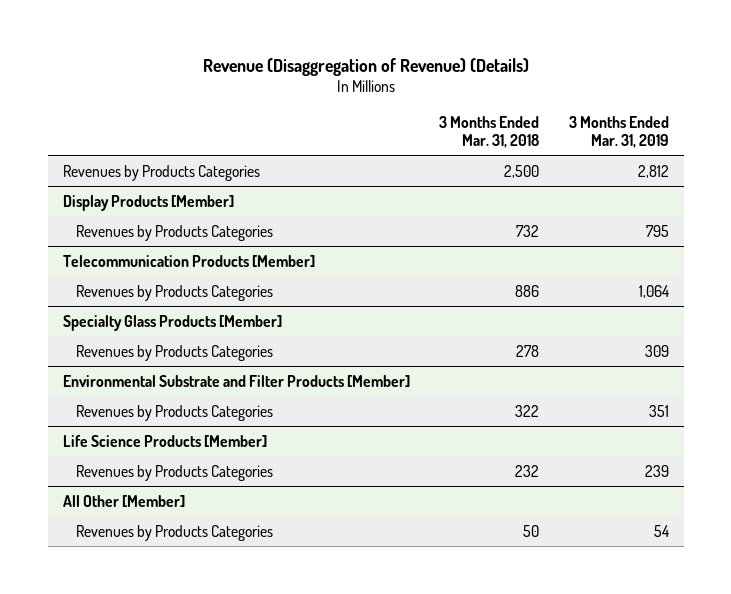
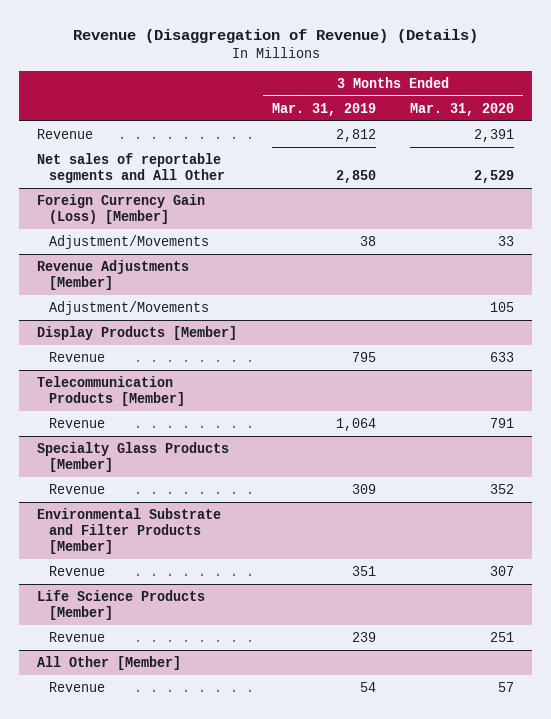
[439,116,540,148] 3 Months Ended Mar. 31, 2018 -> none
none -> [410,102,515,116] Mar. 31, 2020
[62,164,260,181] Revenues by Products Categories -> [36,128,93,139] Revenue
none -> [36,152,225,183] Net sales of reportable segments and All Other
none -> [36,193,205,224] Foreign Currency Gain (Loss) [Member]
none -> [48,234,209,249] Adjustment/Movements
none -> [36,259,189,290] Revenue Adjustments [Member]
none -> [48,300,209,315] Adjustment/Movements
[76,224,274,241] Revenues by Products Categories -> [48,351,105,362] Revenue
[76,284,274,301] Revenues by Products Categories -> [48,417,105,428] Revenue
[76,344,274,361] Revenues by Products Categories -> [48,483,105,494] Revenue
[76,404,274,421] Revenues by Products Categories -> [48,565,105,576] Revenue
[76,464,274,481] Revenues by Products Categories -> [48,631,105,642] Revenue
[76,524,274,541] Revenues by Products Categories -> [48,681,105,692] Revenue

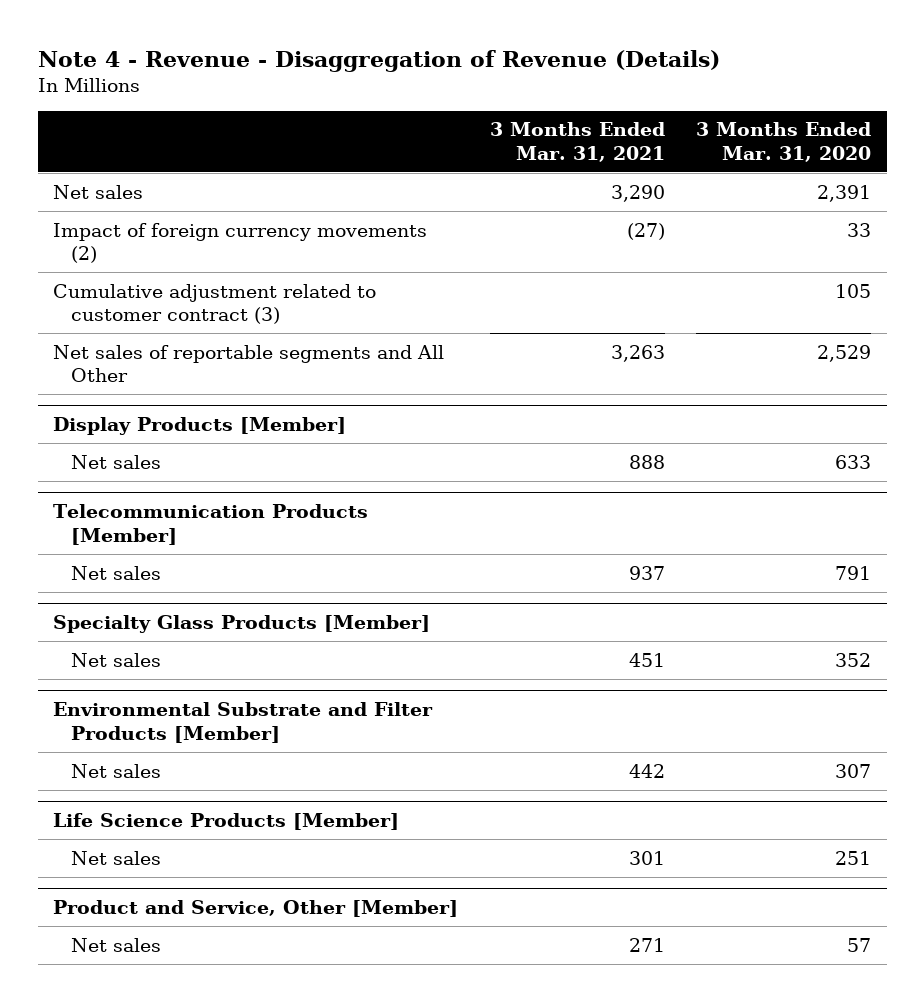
[72,28,478,43] Revenue (Disaggregation of Revenue) (Details) -> [37,49,720,72] Note 4 - Revenue - Disaggregation of Revenue (Details)
[271,102,376,116] Mar. 31, 2019 -> none
none -> [489,122,665,162] 3 Months Ended Mar. 31, 2021
[36,128,93,139] Revenue -> [53,184,144,199] Net sales
none -> [53,222,428,264] Impact of foreign currency movements (2)
none -> [53,283,377,325] Cumulative adjustment related to customer contract (3)
[36,193,205,224] Foreign Currency Gain (Loss) [Member] -> none
[48,234,209,249] Adjustment/Movements -> none
[36,259,189,290] Revenue Adjustments [Member] -> none
[48,300,209,315] Adjustment/Movements -> none
[48,351,105,362] Revenue -> [70,454,161,469] Net sales
[48,417,105,428] Revenue -> [70,565,161,580] Net sales
[48,483,105,494] Revenue -> [70,652,161,667] Net sales
[48,565,105,576] Revenue -> [70,763,161,778] Net sales
[36,655,181,670] All Other [Member] -> none
[48,631,105,642] Revenue -> [70,850,161,865] Net sales
none -> [53,900,459,918] Product and Service, Other [Member]
[48,681,105,692] Revenue -> [70,937,161,952] Net sales

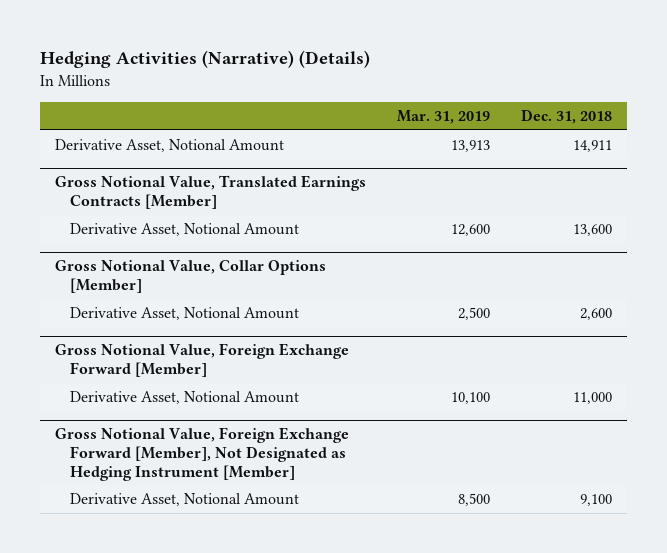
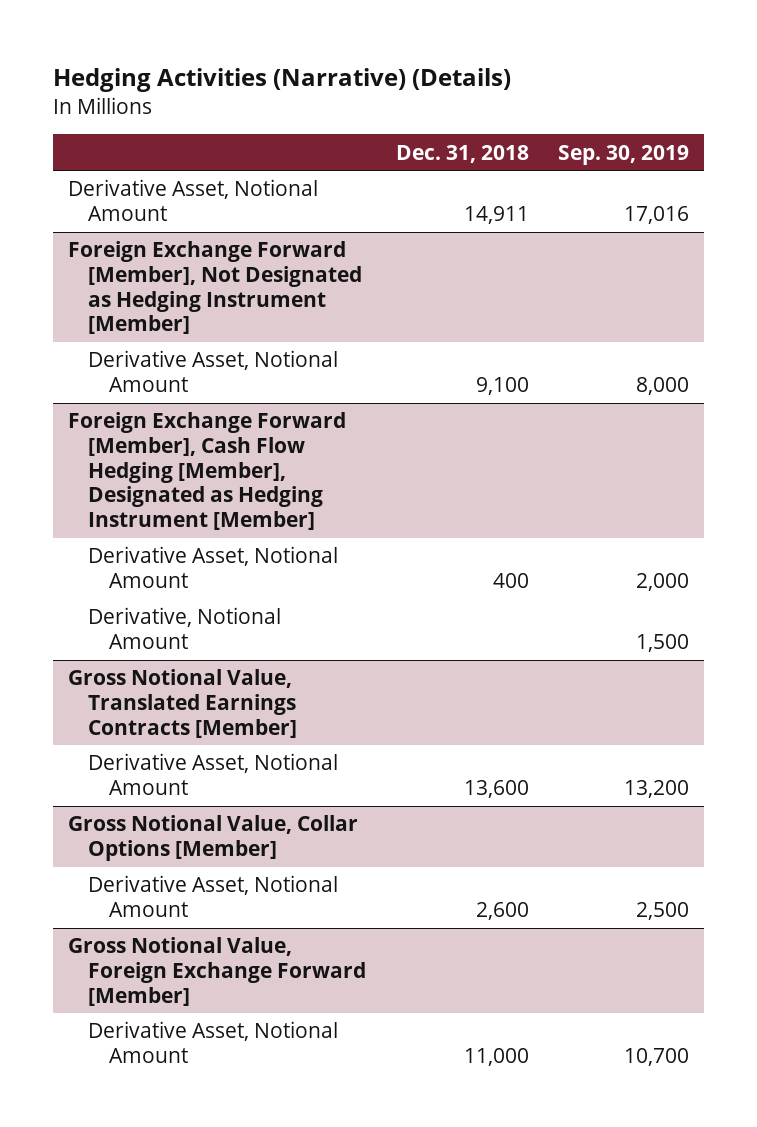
[396,110,490,125] Mar. 31, 2019 -> none
none -> [557,144,689,165] Sep. 30, 2019
none -> [68,241,363,335] Foreign Exchange Forward [Member], Not Designated as Hedging Instrument [Member]
none -> [88,350,339,392] Derivative Asset, Notional Amount
none -> [68,412,347,531] Foreign Exchange Forward [Member], Cash Flow Hedging [Member], Designated as Hedging Instrument [Member]
none -> [88,546,339,588] Derivative Asset, Notional Amount
none -> [88,607,282,649] Derivative, Notional Amount
[55,427,350,481] Gross Notional Value, Foreign Exchange Forward [Member], Not Designated as Hedging Instrument [Member] -> none
[70,493,300,507] Derivative Asset, Notional Amount -> none

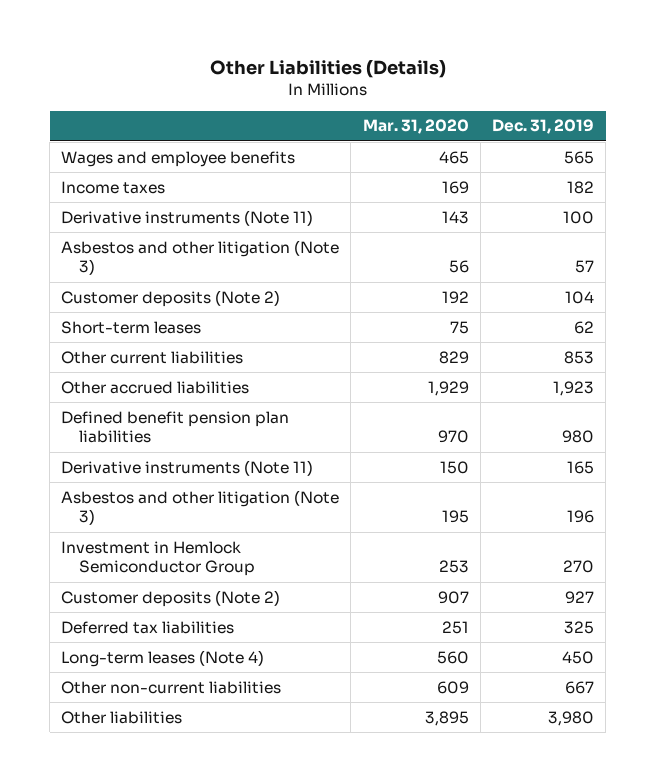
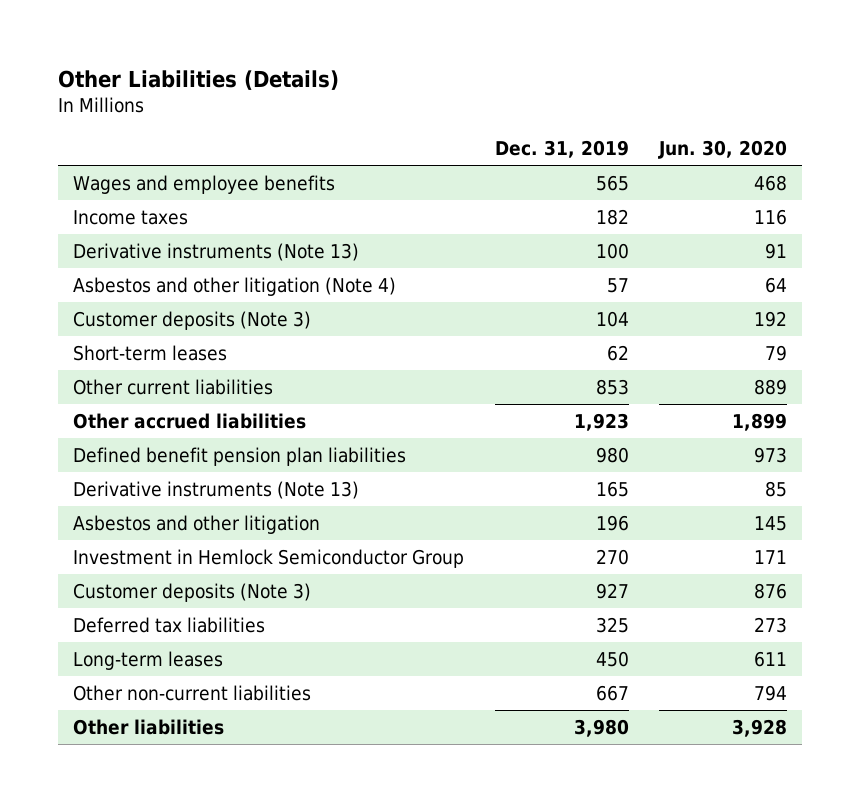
[362,119,469,135] Mar. 31, 2020 -> none
none -> [657,139,787,159] Jun. 30, 2020
[61,209,314,226] Derivative instruments (Note 11) -> [73,242,360,261] Derivative instruments (Note 13)
[61,239,340,276] Asbestos and other litigation (Note 3) -> [73,276,397,296] Asbestos and other litigation (Note 4)
[61,289,281,307] Customer deposits (Note 2) -> [73,310,312,330] Customer deposits (Note 3)
[61,459,314,476] Derivative instruments (Note 11) -> [73,480,360,499] Derivative instruments (Note 13)
[61,489,340,526] Asbestos and other litigation (Note 3) -> [73,514,321,534] Asbestos and other litigation
[61,589,281,607] Customer deposits (Note 2) -> [73,582,312,602] Customer deposits (Note 3)
[61,649,265,667] Long-term leases (Note 4) -> [73,650,224,670] Long-term leases

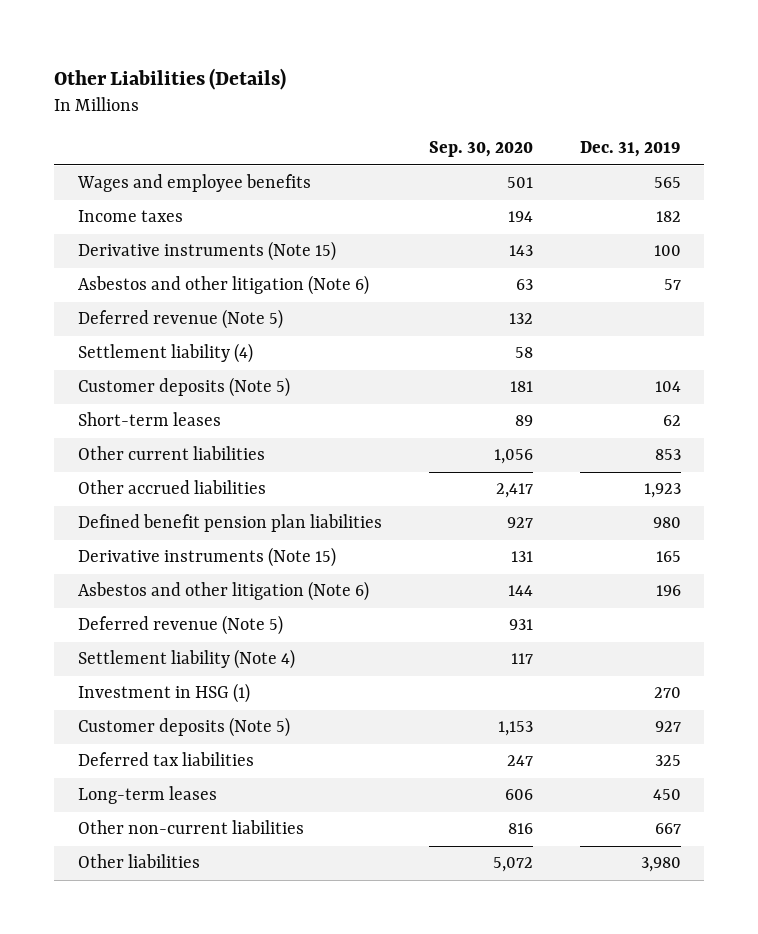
[657,139,787,159] Jun. 30, 2020 -> none
none -> [428,141,533,158] Sep. 30, 2020
[73,242,360,261] Derivative instruments (Note 13) -> [77,241,336,262] Derivative instruments (Note 15)
[73,276,397,296] Asbestos and other litigation (Note 4) -> [77,275,369,296] Asbestos and other litigation (Note 6)
none -> [77,309,283,330] Deferred revenue (Note 5)
none -> [77,343,253,364] Settlement liability (4)
[73,310,312,330] Customer deposits (Note 3) -> [77,377,290,398] Customer deposits (Note 5)
[73,480,360,499] Derivative instruments (Note 13) -> [77,547,336,568] Derivative instruments (Note 15)
[73,514,321,534] Asbestos and other litigation -> [77,581,369,602] Asbestos and other litigation (Note 6)
none -> [77,615,283,636] Deferred revenue (Note 5)
none -> [77,649,295,670] Settlement liability (Note 4)
[73,548,465,568] Investment in Hemlock Semiconductor Group -> [77,683,250,704] Investment in HSG (1)
[73,582,312,602] Customer deposits (Note 3) -> [77,717,290,738] Customer deposits (Note 5)

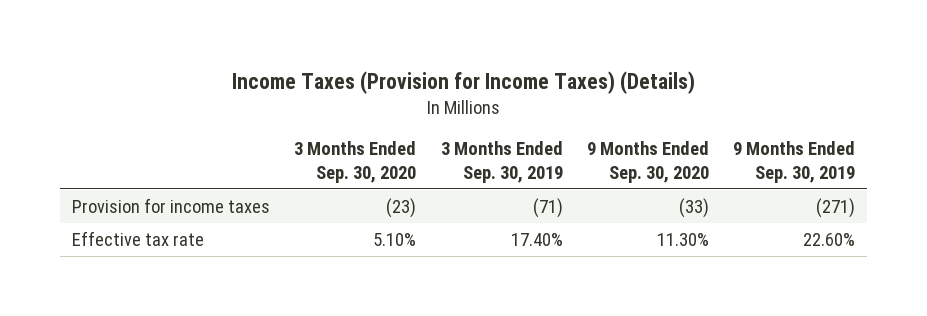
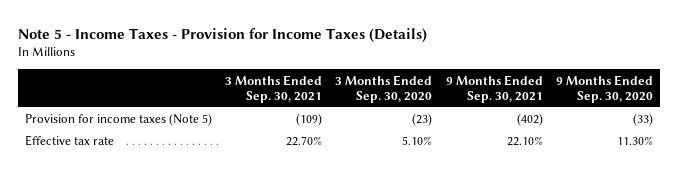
[231,70,695,94] Income Taxes (Provision for Income Taxes) (Details) -> [18,27,428,43] Note 5 - Income Taxes - Provision for Income Taxes (Details)
[440,141,563,184] 3 Months Ended Sep. 30, 2019 -> none
[733,141,856,184] 9 Months Ended Sep. 30, 2019 -> none
none -> [225,74,323,104] 3 Months Ended Sep. 30, 2021
none -> [445,74,543,104] 9 Months Ended Sep. 30, 2021
[72,198,271,214] Provision for income taxes -> [24,113,212,127] Provision for income taxes (Note 5)

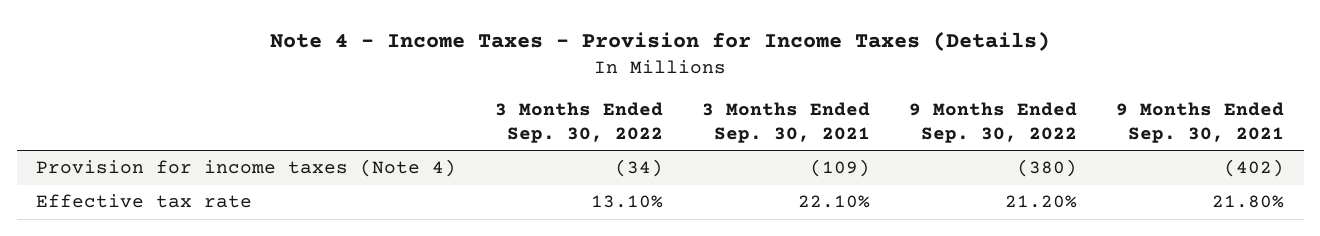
[18,27,428,43] Note 5 - Income Taxes - Provision for Income Taxes (Details) -> [270,30,1051,51] Note 4 - Income Taxes - Provision for Income Taxes (Details)
[335,74,433,104] 3 Months Ended Sep. 30, 2020 -> none
[556,74,654,104] 9 Months Ended Sep. 30, 2020 -> none
none -> [495,101,664,143] 3 Months Ended Sep. 30, 2022
none -> [909,101,1078,143] 9 Months Ended Sep. 30, 2022
[24,113,212,127] Provision for income taxes (Note 5) -> [36,159,457,178] Provision for income taxes (Note 4)
[286,136,323,147] 22.70% -> [798,195,871,209] 22.10%
[506,136,543,147] 22.10% -> [1212,195,1285,209] 21.80%

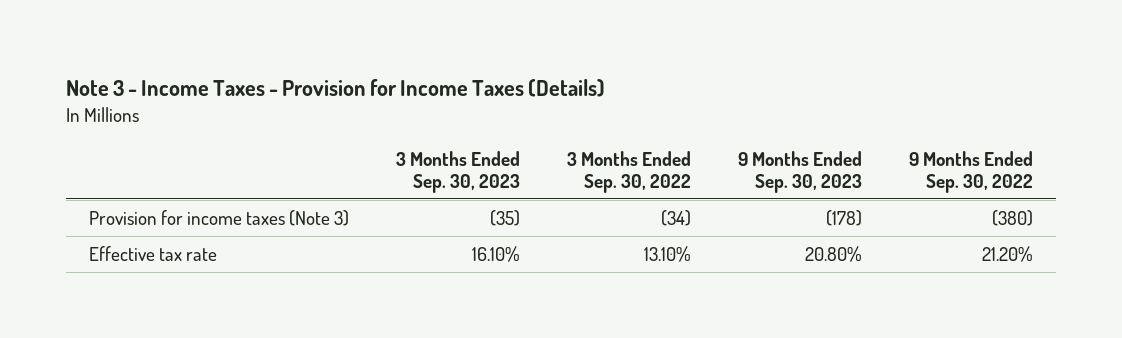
[270,30,1051,51] Note 4 - Income Taxes - Provision for Income Taxes (Details) -> [65,78,605,97] Note 3 - Income Taxes - Provision for Income Taxes (Details)
[702,101,871,143] 3 Months Ended Sep. 30, 2021 -> none
[1116,101,1285,143] 9 Months Ended Sep. 30, 2021 -> none
none -> [396,150,521,193] 3 Months Ended Sep. 30, 2023
none -> [737,150,862,193] 9 Months Ended Sep. 30, 2023
[36,159,457,178] Provision for income taxes (Note 4) -> [89,209,350,226] Provision for income taxes (Note 3)

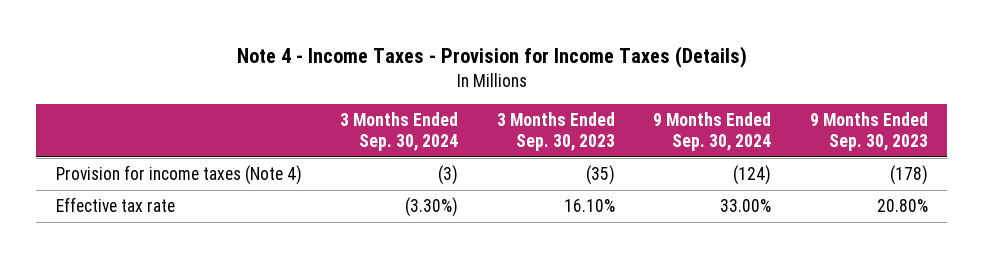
[65,78,605,97] Note 3 - Income Taxes - Provision for Income Taxes (Details) -> [236,46,747,69] Note 4 - Income Taxes - Provision for Income Taxes (Details)
[567,150,692,193] 3 Months Ended Sep. 30, 2022 -> none
[908,150,1033,193] 9 Months Ended Sep. 30, 2022 -> none
none -> [340,111,459,151] 3 Months Ended Sep. 30, 2024
none -> [653,111,772,151] 9 Months Ended Sep. 30, 2024
[89,209,350,226] Provision for income taxes (Note 3) -> [55,165,302,186] Provision for income taxes (Note 4)

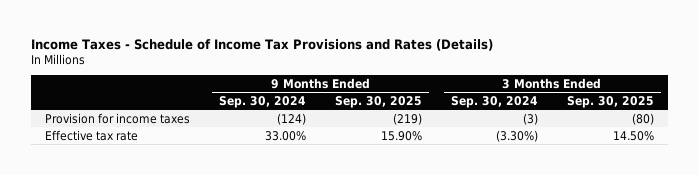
[236,46,747,69] Note 4 - Income Taxes - Provision for Income Taxes (Details) -> [30,38,493,51] Income Taxes - Schedule of Income Tax Provisions and Rates (Details)
[496,111,615,151] 3 Months Ended Sep. 30, 2023 -> none
[809,111,928,151] 9 Months Ended Sep. 30, 2023 -> none
none -> [335,96,423,109] Sep. 30, 2025
none -> [566,96,654,109] Sep. 30, 2025
[55,165,302,186] Provision for income taxes (Note 4) -> [45,112,191,124] Provision for income taxes

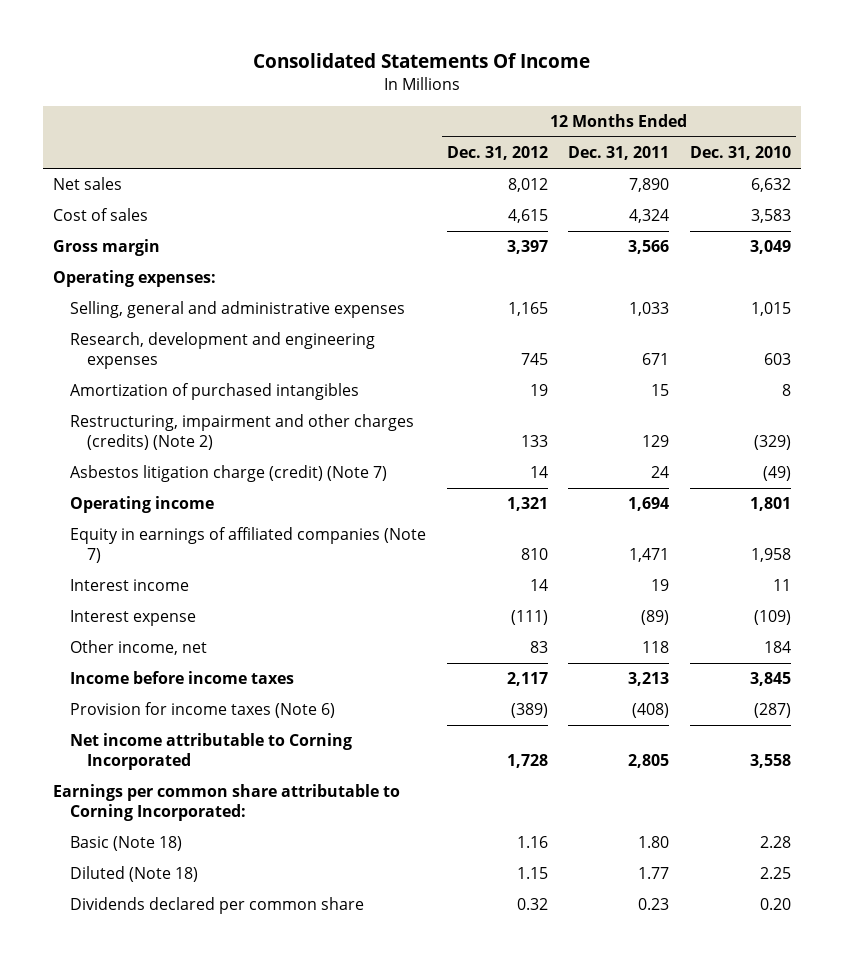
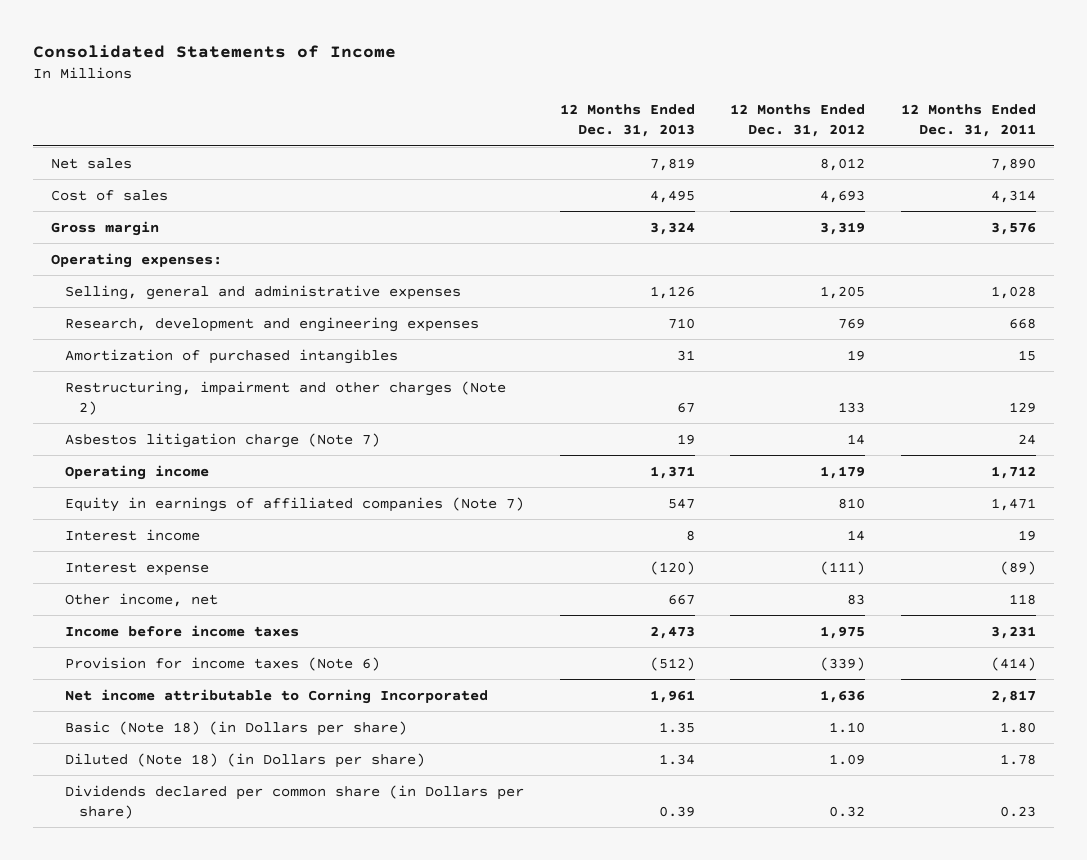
[252,52,590,68] Consolidated Statements Of Income -> [32,45,396,59] Consolidated Statements of Income
[689,146,791,161] Dec. 31, 2010 -> none
none -> [559,104,695,138] 12 Months Ended Dec. 31, 2013
[507,209,548,224] 4,615 -> [820,189,866,203] 4,693
[629,209,670,224] 4,324 -> [990,189,1036,203] 4,314
[506,240,548,255] 3,397 -> [820,221,866,235] 3,319
[628,240,670,255] 3,566 -> [990,221,1036,235] 3,576
[507,302,548,317] 1,165 -> [820,285,866,299] 1,205
[629,302,670,317] 1,033 -> [990,285,1036,299] 1,028
[520,352,548,365] 745 -> [838,317,866,329] 769
[642,352,670,365] 671 -> [1008,317,1036,329] 668
[70,414,415,450] Restructuring, impairment and other charges (credits) (Note 2) -> [65,380,507,415] Restructuring, impairment and other charges (Note 2)
[70,465,388,483] Asbestos litigation charge (credit) (Note 7) -> [65,432,381,448] Asbestos litigation charge (Note 7)
[506,497,548,512] 1,321 -> [820,465,866,479] 1,179
[628,497,670,512] 1,694 -> [990,465,1036,479] 1,712
[53,784,401,821] Earnings per common share attributable to Corning Incorporated: -> none
[506,672,548,687] 2,117 -> [820,625,866,639] 1,975
[628,672,670,687] 3,213 -> [990,625,1036,639] 3,231
[510,703,548,719] (389) -> [820,656,866,671] (339)
[632,703,670,719] (408) -> [990,656,1036,671] (414)
[506,753,548,768] 1,728 -> [820,689,866,703] 1,636
[628,753,670,768] 2,805 -> [990,689,1036,703] 2,817
[70,836,183,852] Basic (Note 18) -> [65,720,408,736] Basic (Note 18) (in Dollars per share)
[516,836,548,849] 1.16 -> [829,721,866,733] 1.10
[70,866,199,883] Diluted (Note 18) -> [65,752,426,768] Diluted (Note 18) (in Dollars per share)
[516,867,548,880] 1.15 -> [829,753,866,765] 1.09
[638,867,670,880] 1.77 -> [999,753,1036,765] 1.78
[70,897,365,915] Dividends declared per common share -> [65,784,525,819] Dividends declared per common share (in Dollars per share)

